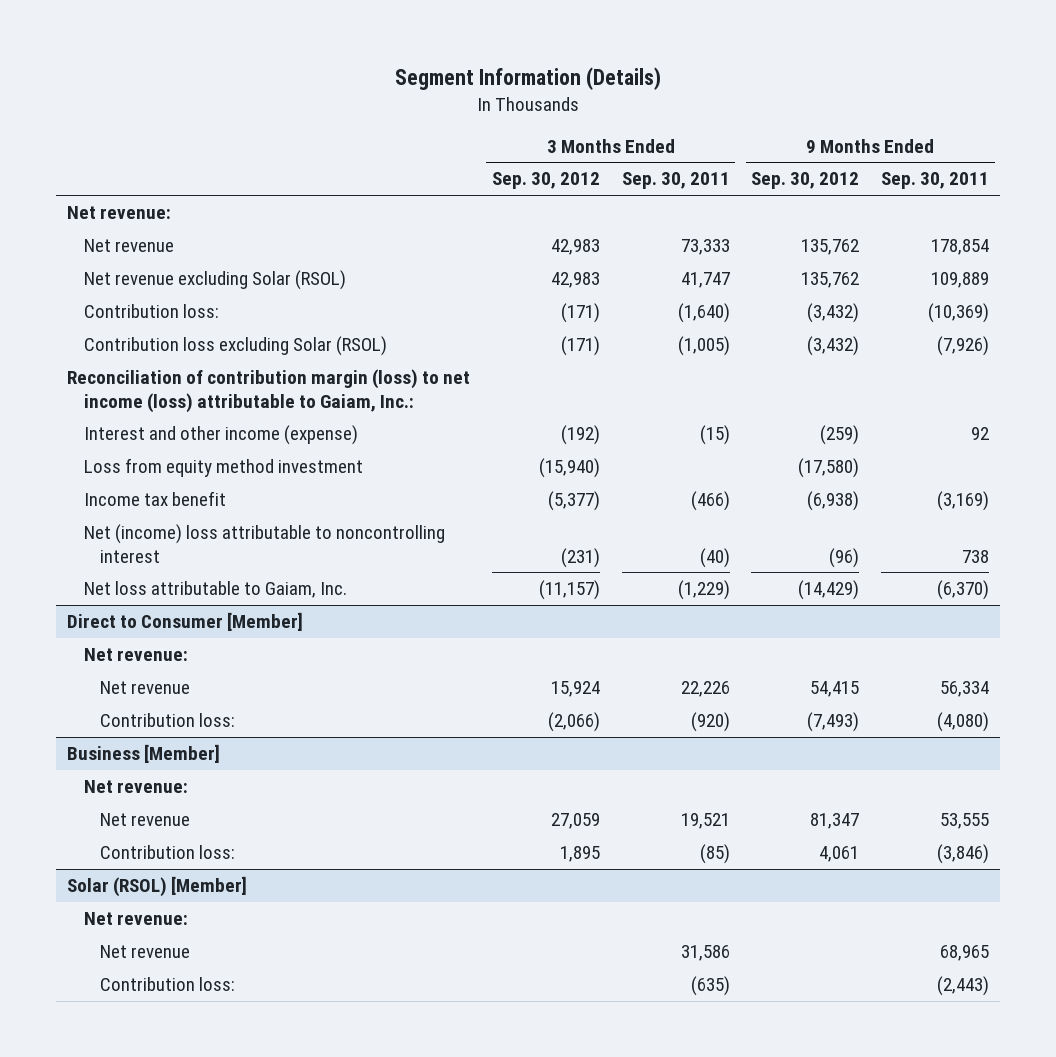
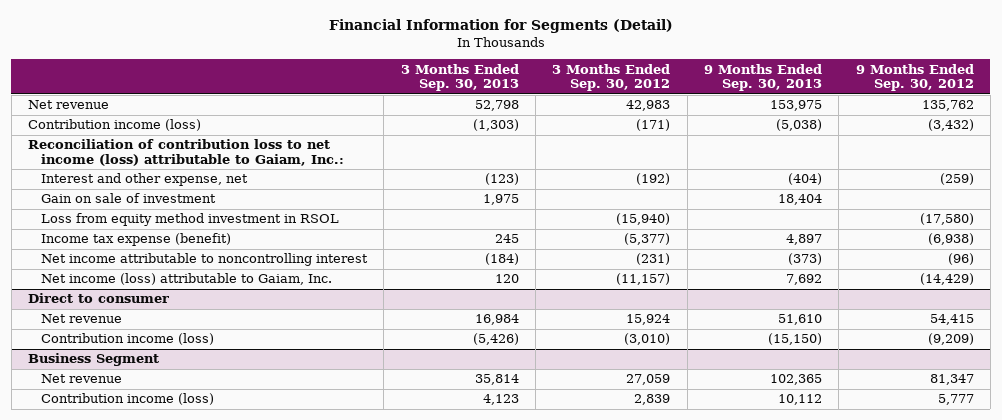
[395,67,662,91] Segment Information (Details) -> [328,19,673,34] Financial Information for Segments (Detail)
[621,172,730,190] Sep. 30, 2011 -> none
[881,172,990,190] Sep. 30, 2011 -> none
none -> [400,63,519,92] 3 Months Ended Sep. 30, 2013
none -> [703,63,822,92] 9 Months Ended Sep. 30, 2013
[67,206,172,220] Net revenue: -> none
[83,270,346,291] Net revenue excluding Solar (RSOL) -> none
[83,336,387,357] Contribution loss excluding Solar (RSOL) -> none
[83,648,188,662] Net revenue: -> none
[83,304,219,319] Contribution loss: -> [28,119,202,132] Contribution income (loss)
[67,369,471,413] Reconciliation of contribution margin (loss) to net income (loss) attributable to Gaiam, Inc.: -> [28,139,344,166] Reconciliation of contribution loss to net income (loss) attributable to Gaiam, Inc.:
[83,425,358,446] Interest and other income (expense) -> [40,173,248,187] Interest and other expense, net
none -> [40,193,216,204] Gain on sale of investment
[83,458,363,478] Loss from equity method investment -> [40,213,339,227] Loss from equity method investment in RSOL
[83,491,226,507] Income tax benefit -> [40,233,231,247] Income tax expense (benefit)
[83,524,445,563] Net (income) loss attributable to noncontrolling interest -> [40,253,368,267] Net income attributable to noncontrolling interest
[83,581,347,599] Net loss attributable to Gaiam, Inc. -> [40,273,332,286] Net income (loss) attributable to Gaiam, Inc.
[67,612,304,632] Direct to Consumer [Member] -> [28,293,170,304] Direct to consumer
[67,744,221,764] Business [Member] -> none
[83,780,188,794] Net revenue: -> none
[100,713,236,728] Contribution loss: -> [40,333,214,346] Contribution income (loss)
[547,712,600,733] (2,066) -> [624,333,671,346] (3,010)
[807,712,860,733] (7,493) -> [927,333,974,346] (9,209)
none -> [28,353,160,367] Business Segment
[67,876,248,898] Solar (RSOL) [Member] -> none
[83,912,188,926] Net revenue: -> none
[100,945,191,959] Net revenue -> none
[100,977,236,992] Contribution loss: -> none
[100,845,236,860] Contribution loss: -> [40,393,214,406] Contribution income (loss)
[559,846,600,863] 1,895 -> [634,394,671,406] 2,839
[819,846,860,863] 4,061 -> [937,394,974,406] 5,777

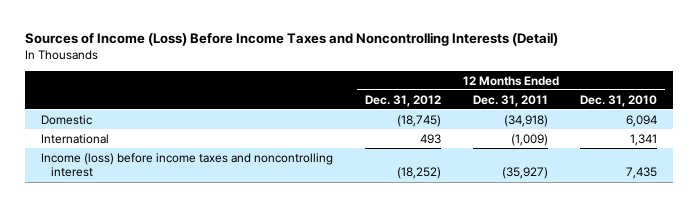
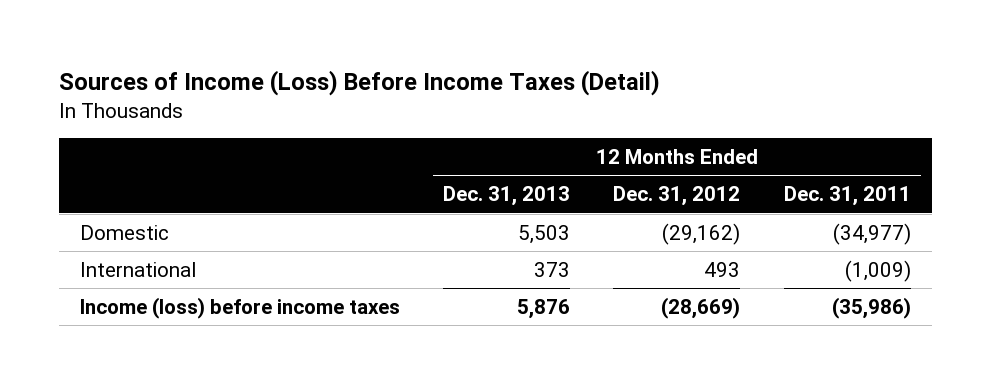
[25,32,559,47] Sources of Income (Loss) Before Income Taxes and Noncontrolling Interests (Detail) -> [58,70,660,97] Sources of Income (Loss) Before Income Taxes (Detail)
[580,94,658,107] Dec. 31, 2010 -> none
none -> [443,186,571,207] Dec. 31, 2013
[397,114,442,127] (18,745) -> [662,222,741,245] (29,162)
[504,114,549,127] (34,918) -> [832,222,911,245] (34,977)
[41,152,334,178] Income (loss) before income taxes and noncontrolling interest -> [80,296,401,319] Income (loss) before income taxes
[397,167,442,180] (18,252) -> [661,296,741,319] (28,669)
[502,167,549,180] (35,927) -> [831,296,911,319] (35,986)

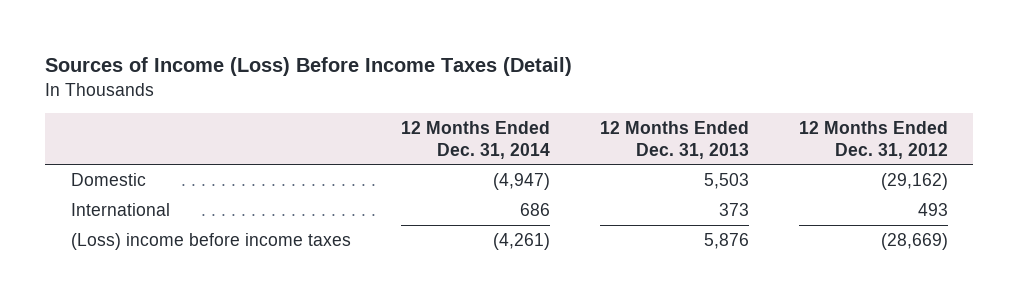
[783,186,911,207] Dec. 31, 2011 -> none
none -> [400,120,550,159] 12 Months Ended Dec. 31, 2014
[80,296,401,319] Income (loss) before income taxes -> [70,232,351,250] (Loss) income before income taxes

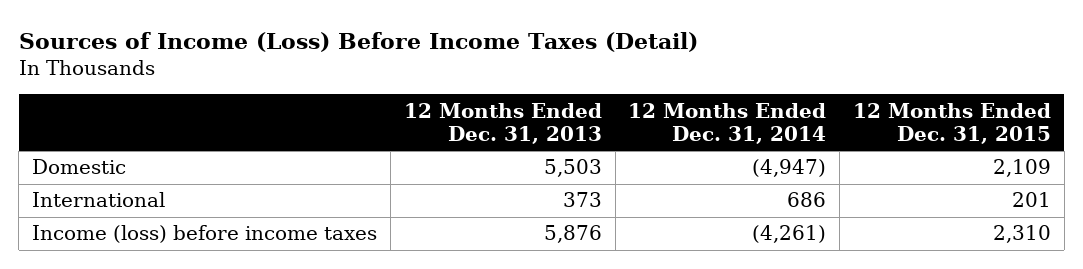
[799,120,949,159] 12 Months Ended Dec. 31, 2012 -> none
none -> [852,102,1051,144] 12 Months Ended Dec. 31, 2015
[70,232,351,250] (Loss) income before income taxes -> [32,225,378,244] Income (loss) before income taxes

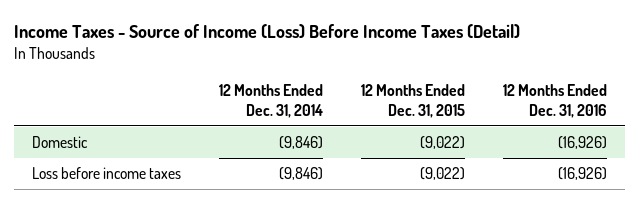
[18,31,698,52] Sources of Income (Loss) Before Income Taxes (Detail) -> [13,24,520,40] Income Taxes - Source of Income (Loss) Before Income Taxes (Detail)
[403,102,602,144] 12 Months Ended Dec. 31, 2013 -> none
none -> [502,84,607,118] 12 Months Ended Dec. 31, 2016
[32,192,166,208] International -> none
[752,159,827,178] (4,947) -> [279,136,324,150] (9,846)
[992,159,1051,178] 2,109 -> [419,136,465,150] (9,022)
[32,225,378,244] Income (loss) before income taxes -> [32,167,182,180] Loss before income taxes
[752,225,827,244] (4,261) -> [279,167,324,181] (9,846)
[992,225,1051,244] 2,310 -> [419,167,465,181] (9,022)

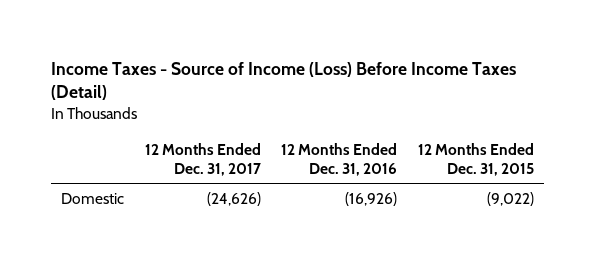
[219,84,324,118] 12 Months Ended Dec. 31, 2014 -> none
none -> [144,142,261,176] 12 Months Ended Dec. 31, 2017
[32,167,182,180] Loss before income taxes -> none

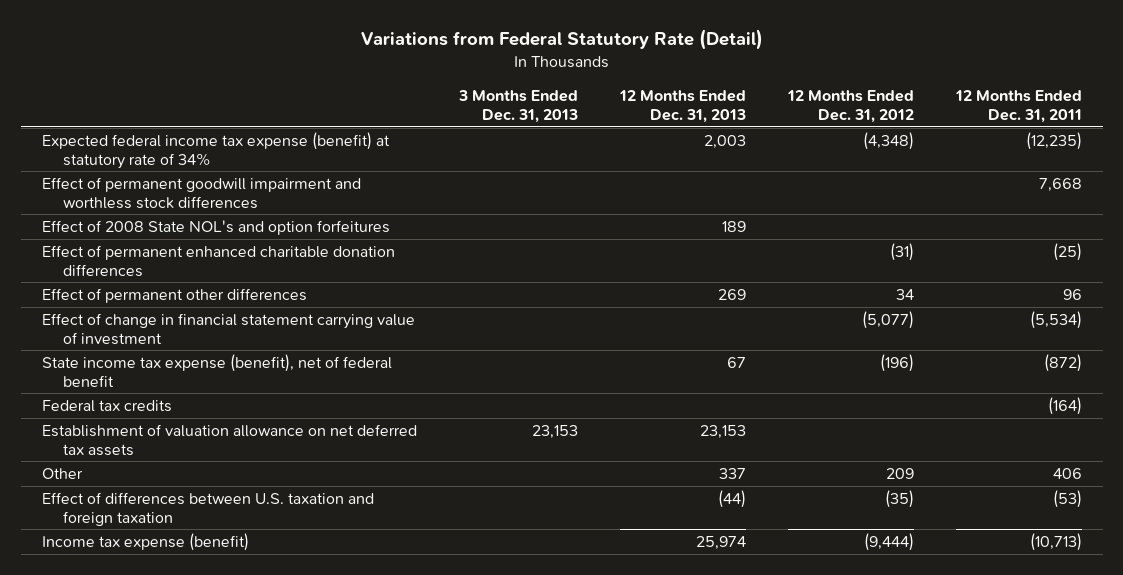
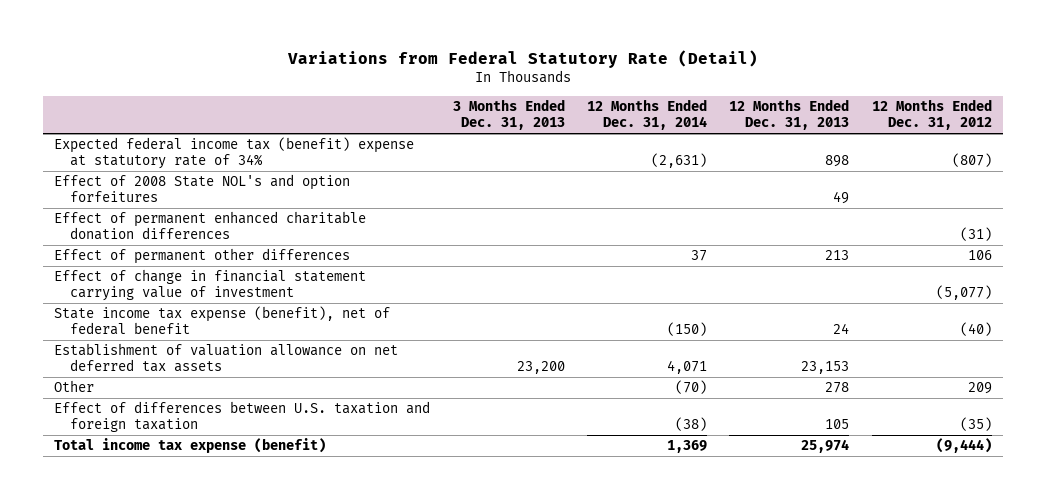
[954,90,1082,123] 12 Months Ended Dec. 31, 2011 -> none
none -> [586,99,707,131] 12 Months Ended Dec. 31, 2014
[41,176,361,209] Effect of permanent goodwill impairment and worthless stock differences -> none
[41,131,390,169] Expected federal income tax expense (benefit) at statutory rate of 34% -> [54,137,415,170] Expected federal income tax (benefit) expense at statutory rate of 34%
[703,134,746,149] 2,003 -> [825,155,850,168] 898
[862,131,914,150] (4,348) -> [951,153,992,168] (807)
[721,220,746,232] 189 -> [833,191,850,205] 49
[717,288,746,300] 269 -> [825,250,850,261] 213
[895,288,914,300] 34 -> [967,250,992,261] 106
[41,399,172,412] Federal tax credits -> none
[726,356,746,368] 67 -> [833,323,850,335] 24
[879,353,914,372] (196) -> [959,322,992,337] (40)
[531,424,578,439] 23,153 -> [516,361,565,375] 23,200
[718,467,746,479] 337 -> [825,382,850,394] 278
[717,489,746,508] (44) -> [825,419,850,430] 105
[41,532,249,551] Income tax expense (benefit) -> [54,438,327,454] Total income tax expense (benefit)

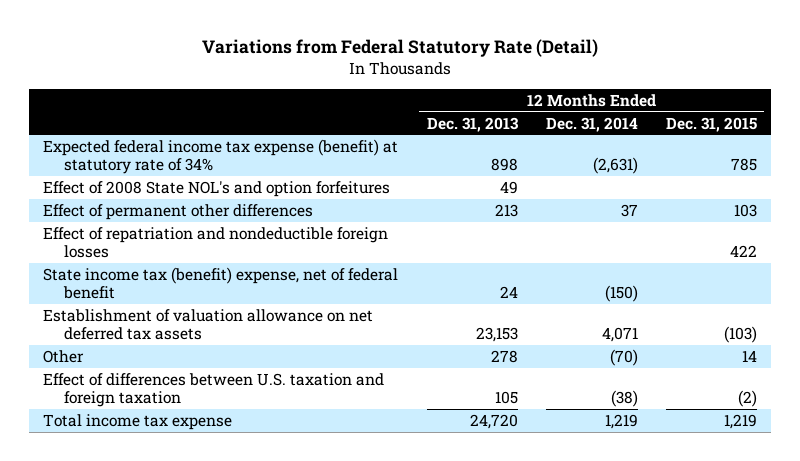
[452,99,565,131] 3 Months Ended Dec. 31, 2013 -> none
[871,99,992,131] 12 Months Ended Dec. 31, 2012 -> none
none -> [665,116,757,132] Dec. 31, 2015
[54,137,415,170] Expected federal income tax (benefit) expense at statutory rate of 34% -> [43,138,399,175] Expected federal income tax expense (benefit) at statutory rate of 34%
[54,211,367,241] Effect of permanent enhanced charitable donation differences -> none
[54,269,367,302] Effect of change in financial statement carrying value of investment -> none
none -> [43,226,389,259] Effect of repatriation and nondeductible foreign losses
[54,306,391,336] State income tax expense (benefit), net of federal benefit -> [43,266,399,300] State income tax (benefit) expense, net of federal benefit
[54,438,327,454] Total income tax expense (benefit) -> [43,413,233,430] Total income tax expense
[666,440,707,454] 1,369 -> [604,413,638,429] 1,219
[801,439,850,454] 25,974 -> [469,413,518,429] 24,720

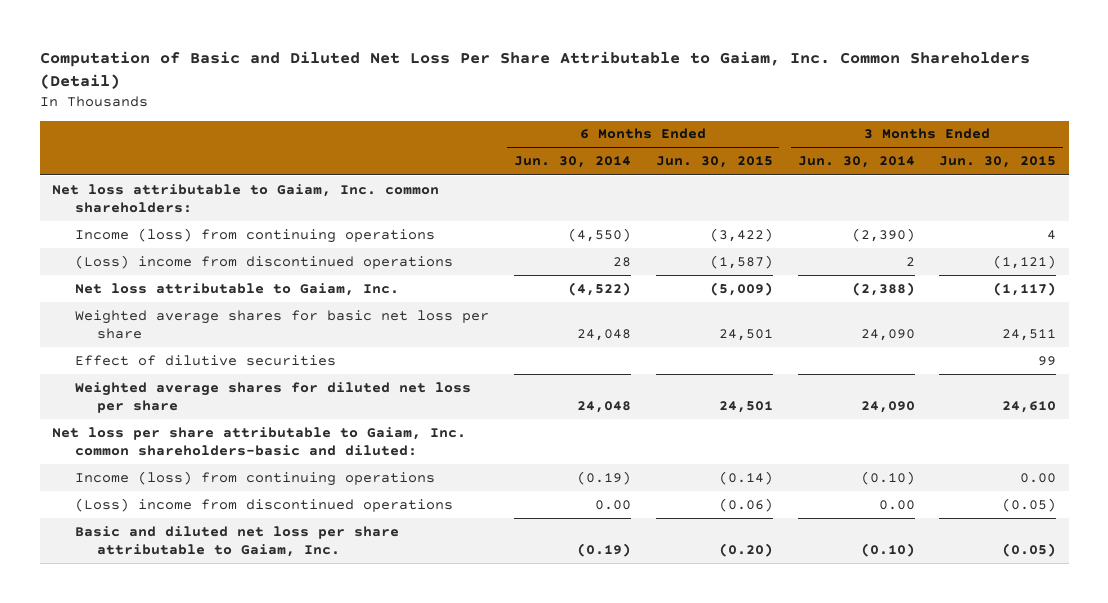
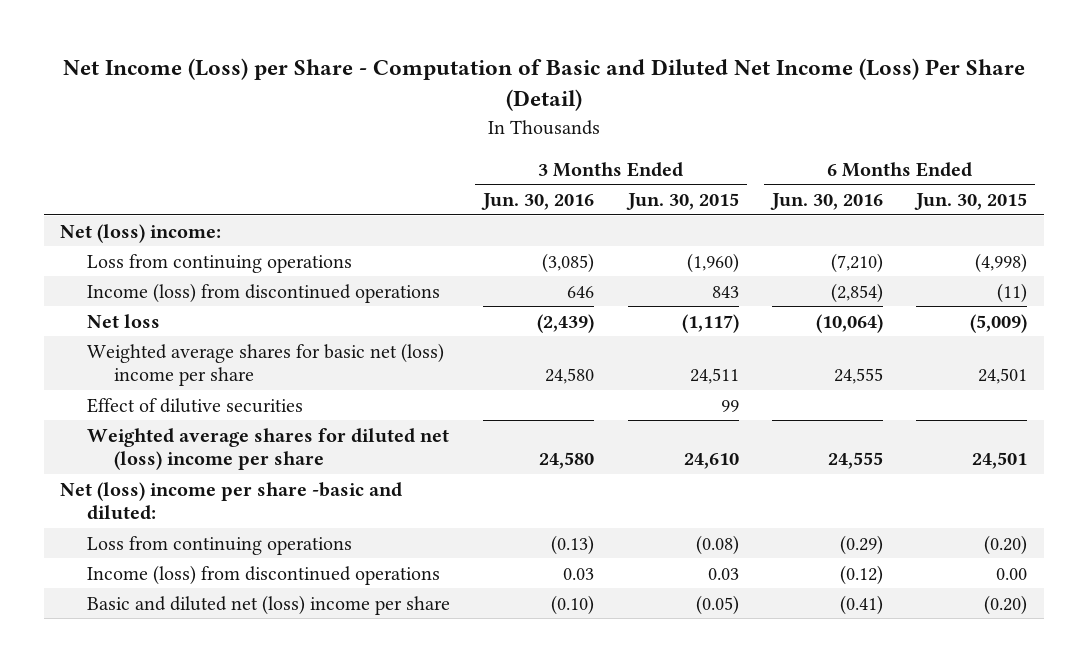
[39,50,1030,89] Computation of Basic and Diluted Net Loss Per Share Attributable to Gaiam, Inc. Common Shareholders (Detail) -> [62,58,1025,112] Net Income (Loss) per Share - Computation of Basic and Diluted Net Income (Loss) Per Share (Detail)
[513,156,631,169] Jun. 30, 2014 -> none
[797,156,915,169] Jun. 30, 2014 -> none
none -> [481,192,595,210] Jun. 30, 2016
none -> [769,192,883,210] Jun. 30, 2016
[52,183,440,213] Net loss attributable to Gaiam, Inc. common shareholders: -> [60,223,222,243] Net (loss) income:
[74,227,435,243] Income (loss) from continuing operations -> [87,253,353,273] Loss from continuing operations
[709,227,773,242] (3,422) -> [975,252,1028,273] (4,998)
[1047,229,1057,240] 4 -> [686,252,739,273] (1,960)
[74,254,453,269] (Loss) income from discontinued operations -> [87,282,441,303] Income (loss) from discontinued operations
[709,254,773,269] (1,587) -> [997,282,1028,303] (11)
[993,254,1057,269] (1,121) -> [711,285,739,298] 843
[74,282,399,296] Net loss attributable to Gaiam, Inc. -> [87,313,161,328] Net loss
[74,309,489,339] Weighted average shares for basic net loss per share -> [87,342,445,387] Weighted average shares for basic net (loss) income per share
[74,381,471,413] Weighted average shares for diluted net loss per share -> [87,427,450,471] Weighted average shares for diluted net (loss) income per share
[52,426,467,456] Net loss per share attributable to Gaiam, Inc. common shareholders-basic and diluted: -> [60,481,403,521] Net (loss) income per share -basic and diluted:
[74,470,435,486] Income (loss) from continuing operations -> [87,535,353,555] Loss from continuing operations
[718,470,773,485] (0.14) -> [984,534,1028,555] (0.20)
[1020,472,1057,483] 0.00 -> [695,534,739,555] (0.08)
[74,497,453,512] (Loss) income from discontinued operations -> [87,564,441,585] Income (loss) from discontinued operations
[718,497,773,512] (0.06) -> [996,567,1028,580] 0.00
[1002,497,1057,512] (0.05) -> [707,567,739,580] 0.03
[74,525,399,557] Basic and diluted net loss per share attributable to Gaiam, Inc. -> [87,594,451,615] Basic and diluted net (loss) income per share

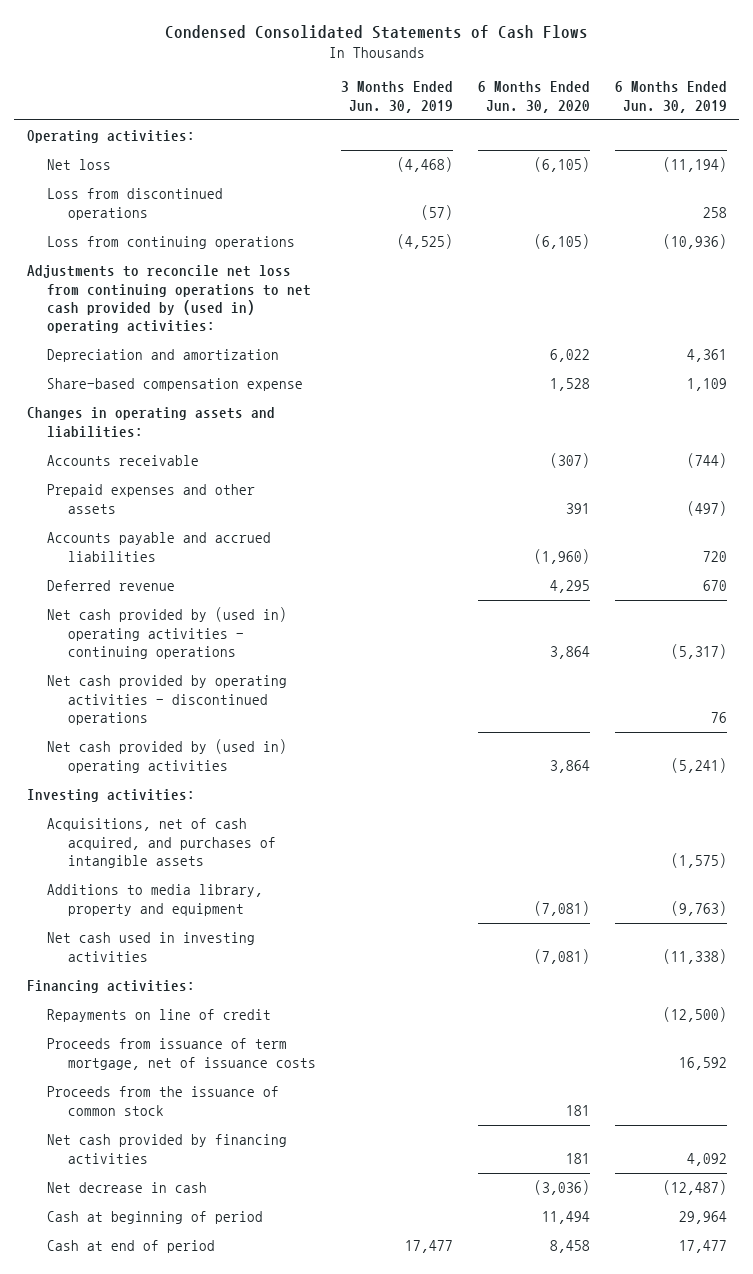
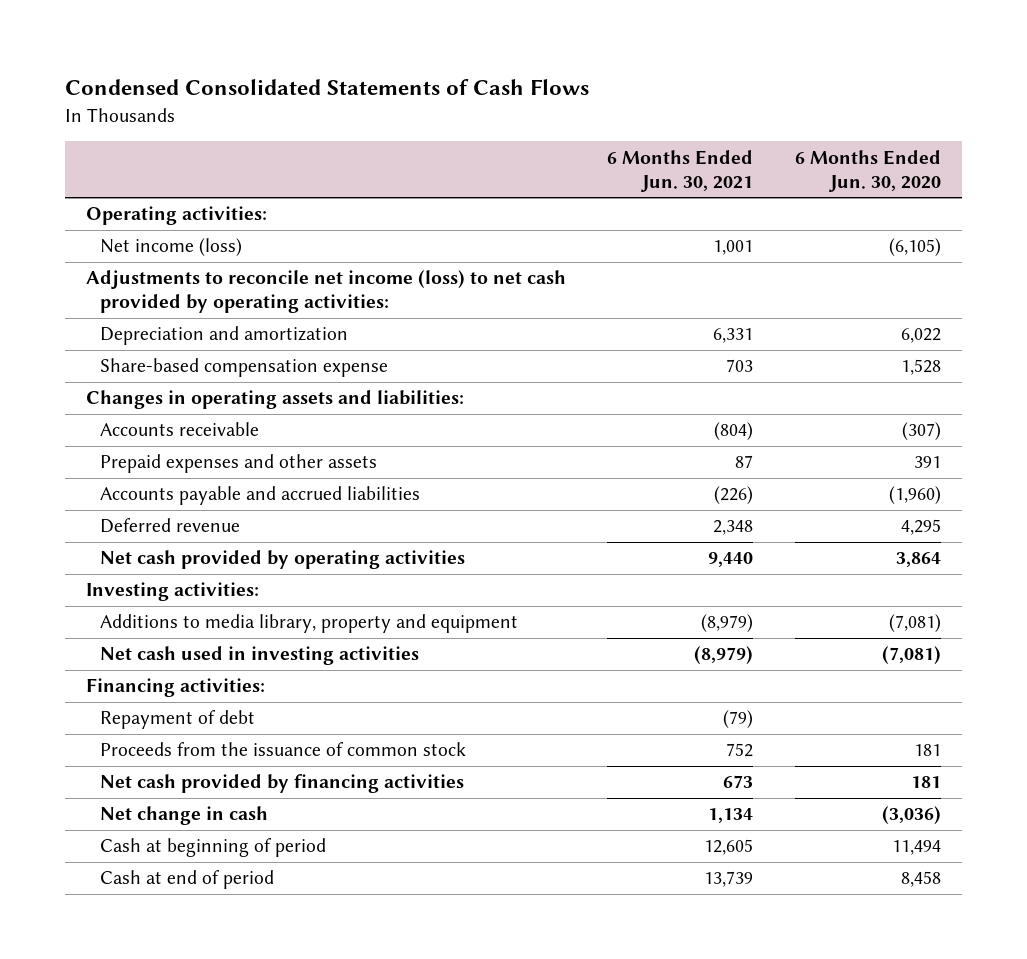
[340,81,453,113] 3 Months Ended Jun. 30, 2019 -> none
[614,81,727,113] 6 Months Ended Jun. 30, 2019 -> none
none -> [607,149,754,192] 6 Months Ended Jun. 30, 2021
[47,188,224,220] Loss from discontinued operations -> none
[47,236,296,250] Loss from continuing operations -> none
[47,159,112,171] Net loss -> [99,238,242,257] Net income (loss)
[26,265,312,334] Adjustments to reconcile net loss from continuing operations to net cash provided by (used in) operating activities: -> [85,270,566,314] Adjustments to reconcile net income (loss) to net cash provided by operating activities:
[47,607,288,659] Net cash provided by (used in) operating activities - continuing operations -> none
[47,675,288,725] Net cash provided by operating activities - discontinued operations -> none
[47,739,288,773] Net cash provided by (used in) operating activities -> [99,550,465,570] Net cash provided by operating activities
[47,818,277,868] Acquisitions, net of cash acquired, and purchases of intangible assets -> none
[47,1009,272,1023] Repayments on line of credit -> none
[47,1038,317,1070] Proceeds from issuance of term mortgage, net of issuance costs -> none
none -> [99,710,255,730] Repayment of debt
[47,1182,208,1194] Net decrease in cash -> [99,806,268,826] Net change in cash

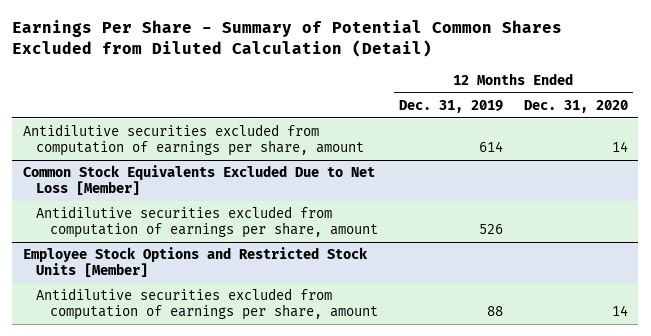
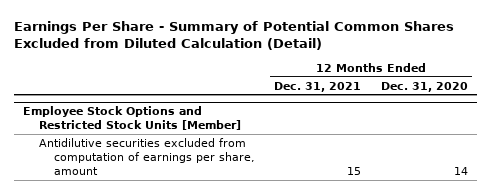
[399,99,504,113] Dec. 31, 2019 -> none
none -> [274,81,362,92] Dec. 31, 2021
[22,124,365,156] Antidilutive securities excluded from computation of earnings per share, amount -> none
[22,165,375,195] Common Stock Equivalents Excluded Due to Net Loss [Member] -> none
[36,206,379,238] Antidilutive securities excluded from computation of earnings per share, amount -> none

